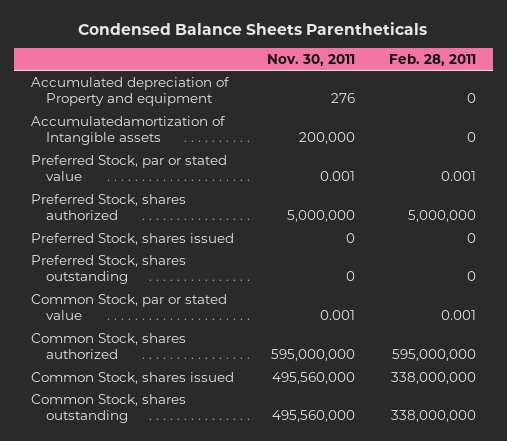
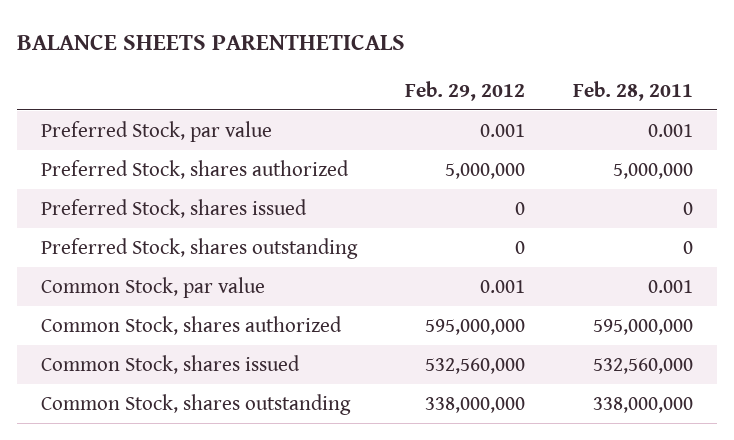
[78,21,428,35] Condensed Balance Sheets Parentheticals -> [17,34,406,50] BALANCE SHEETS PARENTHETICALS
[267,53,356,66] Nov. 30, 2011 -> none
none -> [405,80,526,101] Feb. 29, 2012
[30,76,230,107] Accumulated depreciation of Property and equipment -> none
[30,115,226,146] Accumulatedamortization of Intangible assets -> none
[30,154,227,182] Preferred Stock, par or stated value -> [41,121,273,143] Preferred Stock, par value
[30,293,227,321] Common Stock, par or stated value -> [41,277,266,299] Common Stock, par value
[391,371,477,384] 338,000,000 -> [593,358,694,375] 532,560,000

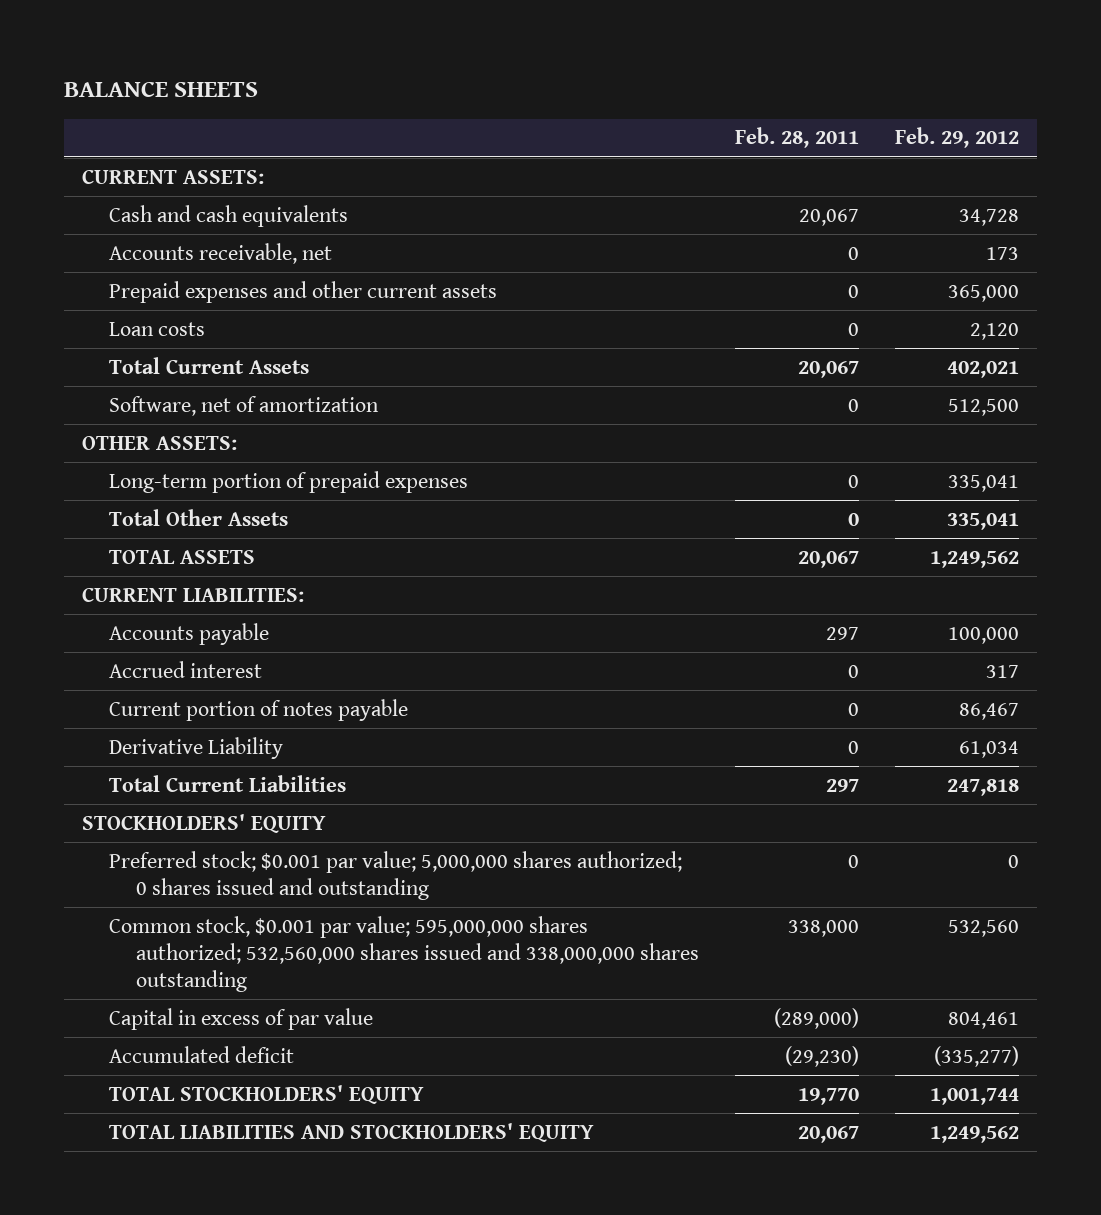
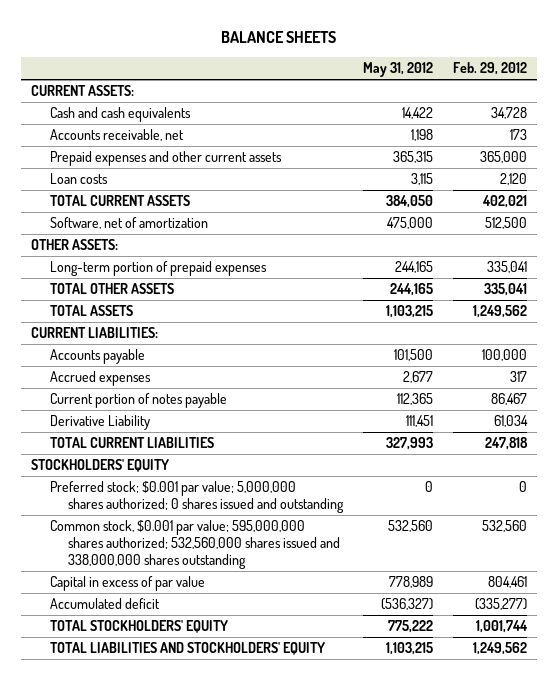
[734,127,859,149] Feb. 28, 2011 -> none
none -> [363,62,434,78] May 31, 2012
[108,356,309,374] Total Current Assets -> [49,195,190,207] TOTAL CURRENT ASSETS
[108,508,288,526] Total Other Assets -> [49,283,174,295] TOTAL OTHER ASSETS
[108,660,262,678] Accrued interest -> [49,371,151,387] Accrued expenses
[108,774,346,792] Total Current Liabilities -> [49,437,214,449] TOTAL CURRENT LIABILITIES

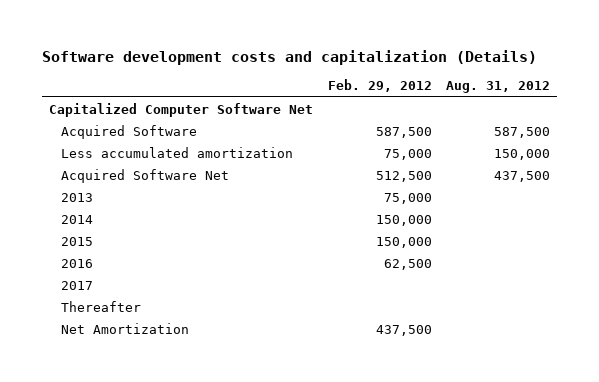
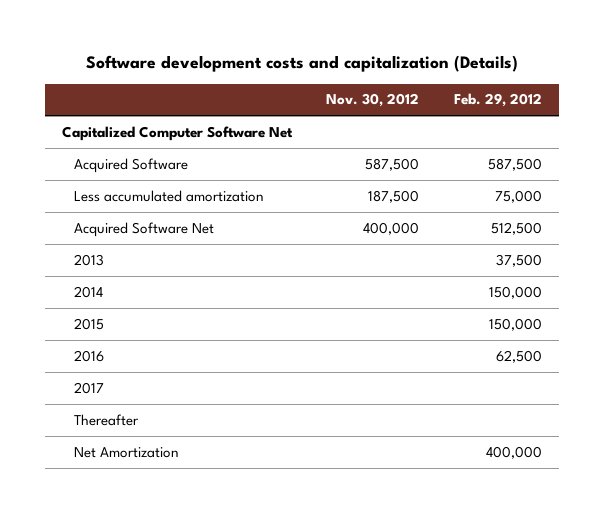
[446,81,551,94] Aug. 31, 2012 -> none
none -> [326,93,420,108] Nov. 30, 2012
[383,192,432,204] 75,000 -> [495,253,542,267] 37,500
[375,324,432,336] 437,500 -> [485,445,542,459] 400,000

